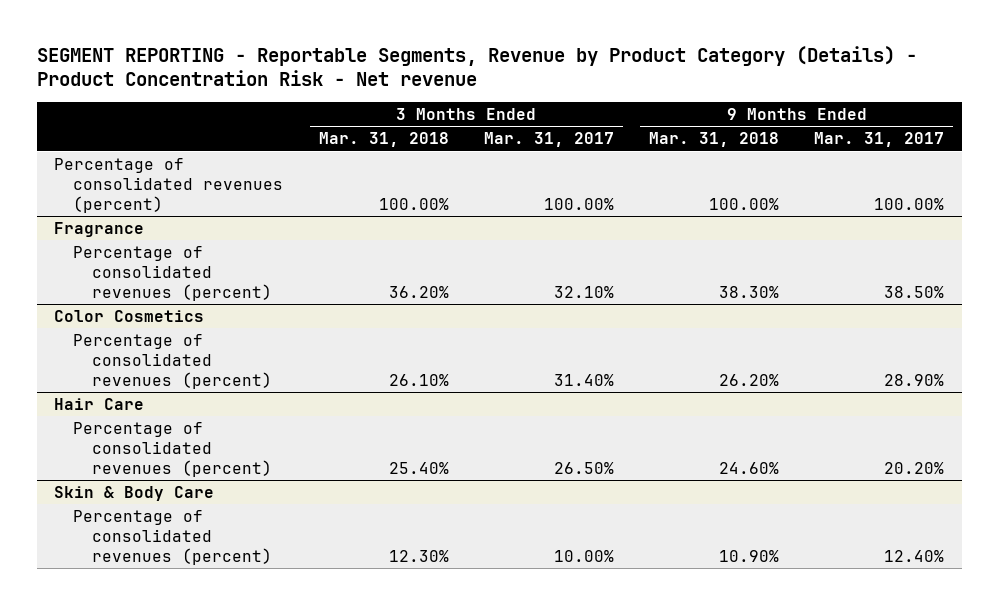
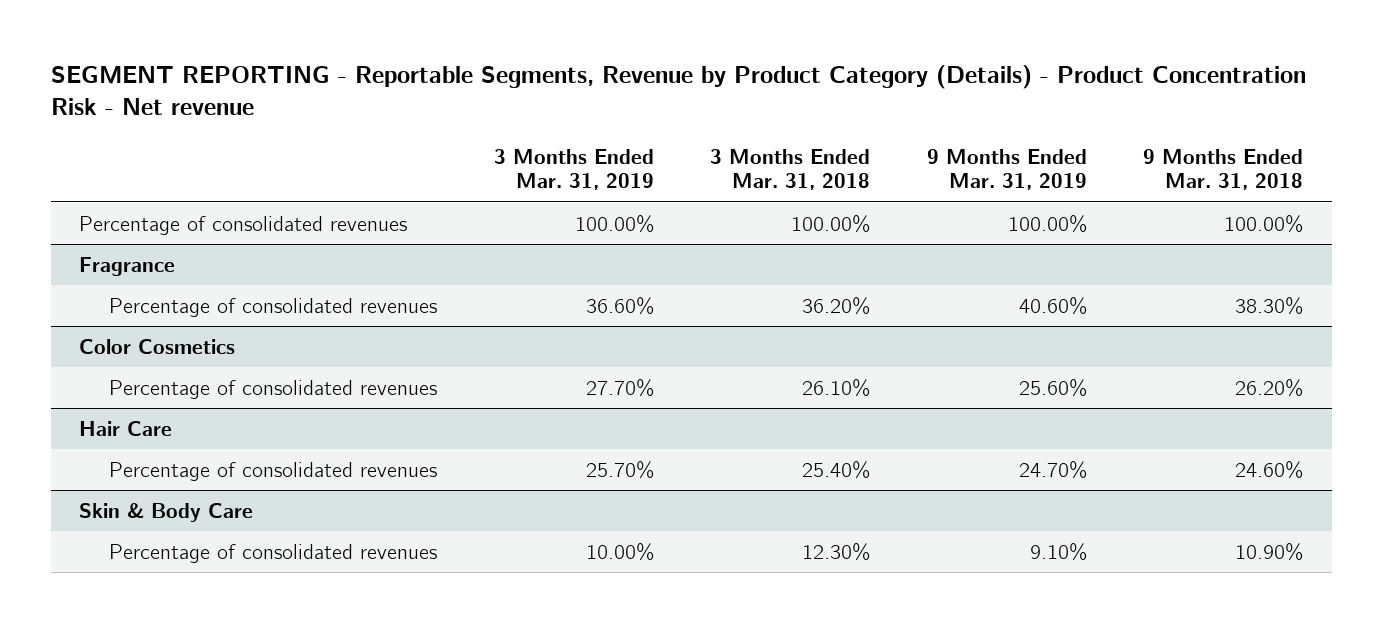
[483,132,614,148] Mar. 31, 2017 -> none
[814,132,945,148] Mar. 31, 2017 -> none
none -> [493,148,654,191] 3 Months Ended Mar. 31, 2019
none -> [926,148,1087,191] 9 Months Ended Mar. 31, 2019
[54,157,284,214] Percentage of consolidated revenues (percent) -> [78,215,407,235] Percentage of consolidated revenues
[73,245,273,302] Percentage of consolidated revenues (percent) -> [109,297,438,317] Percentage of consolidated revenues
[73,333,273,390] Percentage of consolidated revenues (percent) -> [109,379,438,399] Percentage of consolidated revenues
[73,421,273,478] Percentage of consolidated revenues (percent) -> [109,461,438,481] Percentage of consolidated revenues
[73,509,273,566] Percentage of consolidated revenues (percent) -> [109,543,438,563] Percentage of consolidated revenues

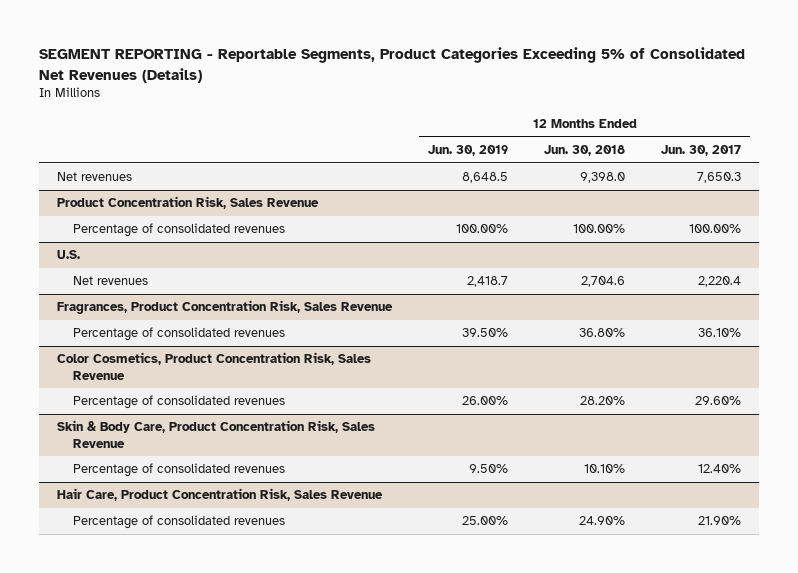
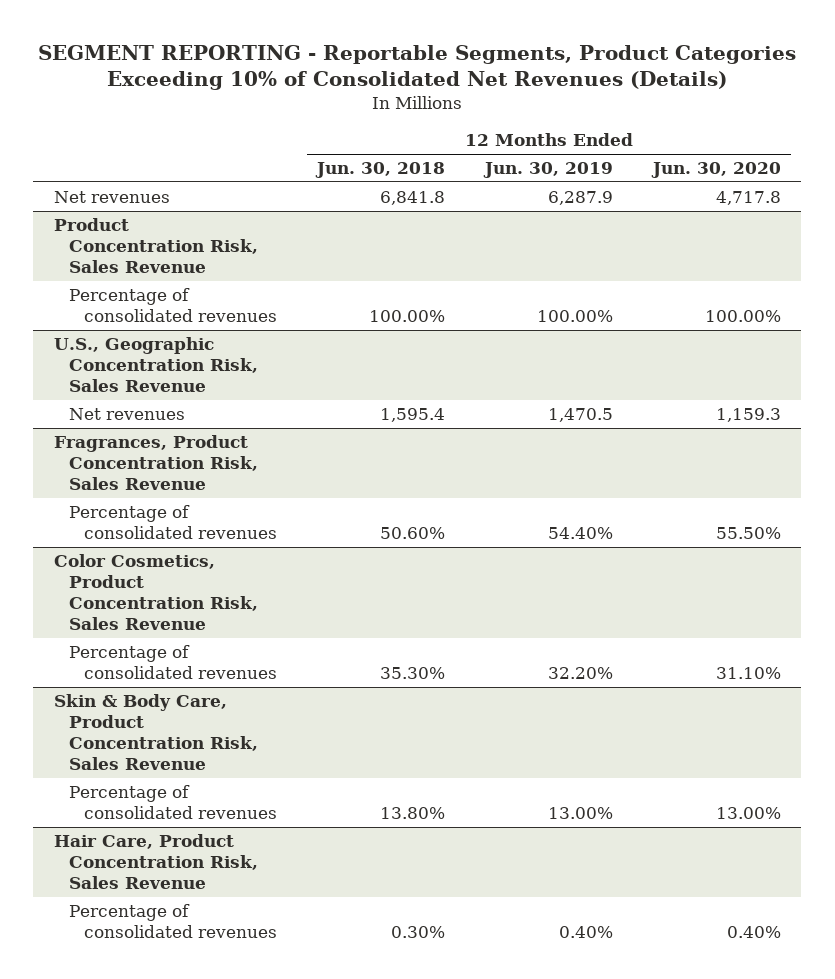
[38,47,745,83] SEGMENT REPORTING - Reportable Segments, Product Categories Exceeding 5% of Consolidated Net Revenues (Details) -> [38,44,797,91] SEGMENT REPORTING - Reportable Segments, Product Categories Exceeding 10% of Consolidated Net Revenues (Details)
[661,145,742,157] Jun. 30, 2017 -> none
none -> [651,162,782,179] Jun. 30, 2020
[462,172,509,184] 8,648.5 -> [548,191,614,206] 6,287.9
[580,172,626,184] 9,398.0 -> [380,191,446,206] 6,841.8
[56,250,80,260] U.S. -> none
none -> [53,337,258,393] U.S., Geographic Concentration Risk, Sales Revenue
[467,276,509,288] 2,418.7 -> [548,408,614,423] 1,470.5
[581,276,626,288] 2,704.6 -> [380,408,446,423] 1,595.4
[462,328,509,338] 39.50% -> [548,527,614,540] 54.40%
[579,328,626,338] 36.80% -> [380,527,446,540] 50.60%
[462,396,509,406] 26.00% -> [548,667,614,680] 32.20%
[580,396,626,406] 28.20% -> [380,667,446,680] 35.30%
[469,464,509,474] 9.50% -> [548,807,614,820] 13.00%
[584,464,626,474] 10.10% -> [380,807,446,820] 13.80%
[462,516,509,526] 25.00% -> [559,926,614,939] 0.40%
[579,516,626,526] 24.90% -> [391,926,446,939] 0.30%

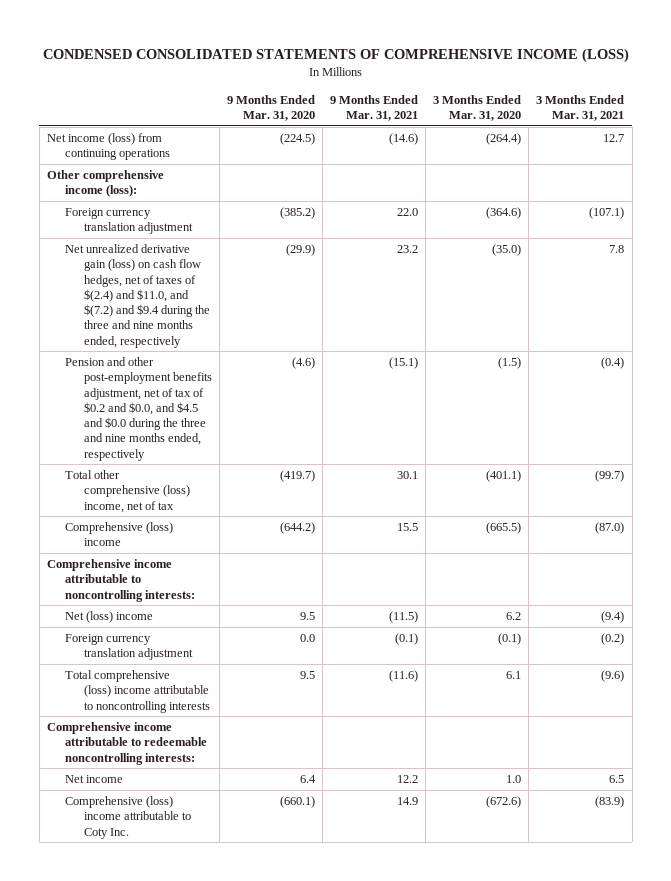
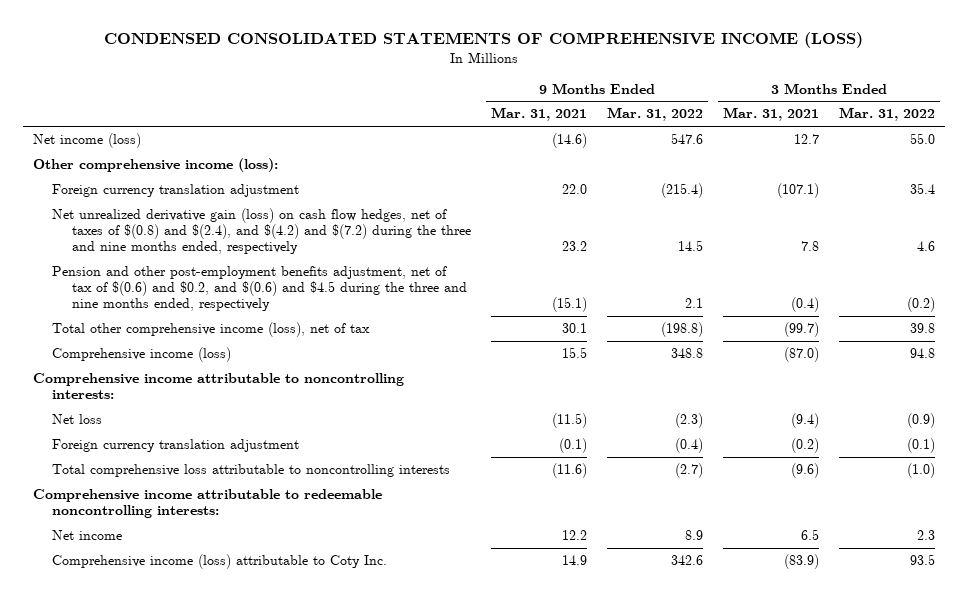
[227,94,316,122] 9 Months Ended Mar. 31, 2020 -> none
[433,94,522,122] 3 Months Ended Mar. 31, 2020 -> none
none -> [607,107,704,122] Mar. 31, 2022
none -> [839,107,936,122] Mar. 31, 2022
[46,132,171,161] Net income (loss) from continuing operations -> [32,133,141,149] Net income (loss)
[65,243,210,348] Net unrealized derivative gain (loss) on cash flow hedges, net of taxes of $(2.4) and $11.0, and $(7.2) and $9.4 during the three and nine months ended, respectively -> [52,208,472,255] Net unrealized derivative gain (loss) on cash flow hedges, net of taxes of $(0.8) and $(2.4), and $(4.2) and $(7.2) during the three and nine months ended, respectively
[65,356,212,461] Pension and other post-employment benefits adjustment, net of tax of $0.2 and $0.0, and $4.5 and $0.0 during the three and nine months ended, respectively -> [52,266,468,312] Pension and other post-employment benefits adjustment, net of tax of $(0.6) and $0.2, and $(0.6) and $4.5 during the three and nine months ended, respectively
[65,469,190,513] Total other comprehensive (loss) income, net of tax -> [52,322,371,338] Total other comprehensive income (loss), net of tax
[65,521,174,547] Comprehensive (loss) income -> [52,347,232,363] Comprehensive income (loss)
[65,610,154,623] Net (loss) income -> [52,414,103,425] Net loss
[65,669,210,713] Total comprehensive (loss) income attributable to noncontrolling interests -> [52,464,451,478] Total comprehensive loss attributable to noncontrolling interests
[65,795,191,839] Comprehensive (loss) income attributable to Coty Inc. -> [52,554,388,570] Comprehensive income (loss) attributable to Coty Inc.

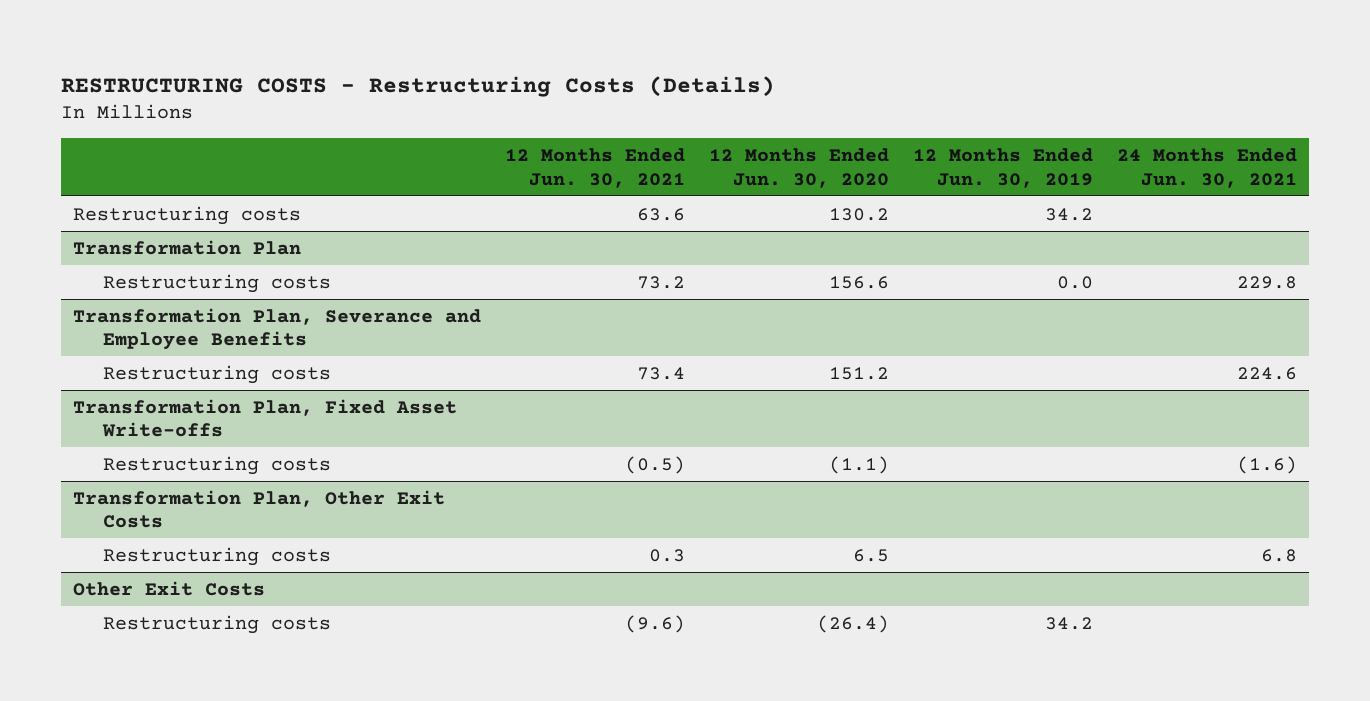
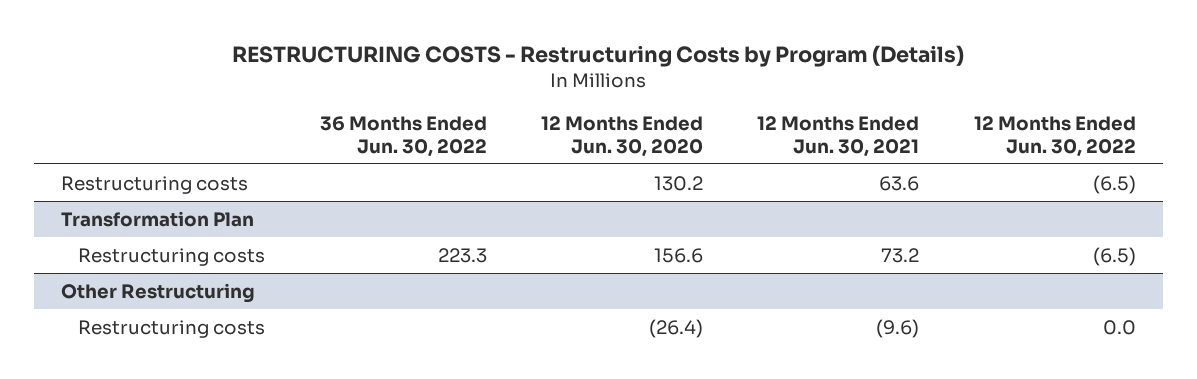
[60,75,775,97] RESTRUCTURING COSTS - Restructuring Costs (Details) -> [232,45,965,68] RESTRUCTURING COSTS - Restructuring Costs by Program (Details)
[912,147,1093,188] 12 Months Ended Jun. 30, 2019 -> none
[1116,147,1297,188] 24 Months Ended Jun. 30, 2021 -> none
none -> [319,116,487,157] 36 Months Ended Jun. 30, 2022
none -> [973,116,1136,157] 12 Months Ended Jun. 30, 2022
[72,307,481,351] Transformation Plan, Severance and Employee Benefits -> none
[102,364,331,384] Restructuring costs -> none
[72,398,457,438] Transformation Plan, Fixed Asset Write-offs -> none
[102,455,331,475] Restructuring costs -> none
[72,489,445,529] Transformation Plan, Other Exit Costs -> none
[102,546,331,566] Restructuring costs -> none
[72,580,265,596] Other Exit Costs -> [61,282,256,303] Other Restructuring

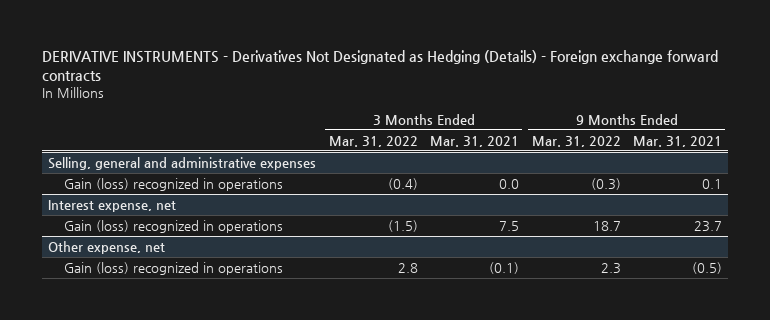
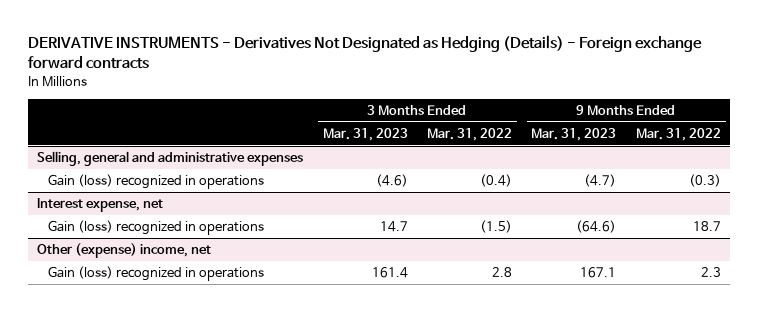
[430,135,520,147] Mar. 31, 2021 -> none
[633,135,723,147] Mar. 31, 2021 -> none
none -> [322,128,408,142] Mar. 31, 2023
none -> [531,128,617,142] Mar. 31, 2023
[48,240,166,254] Other expense, net -> [37,243,212,259] Other (expense) income, net

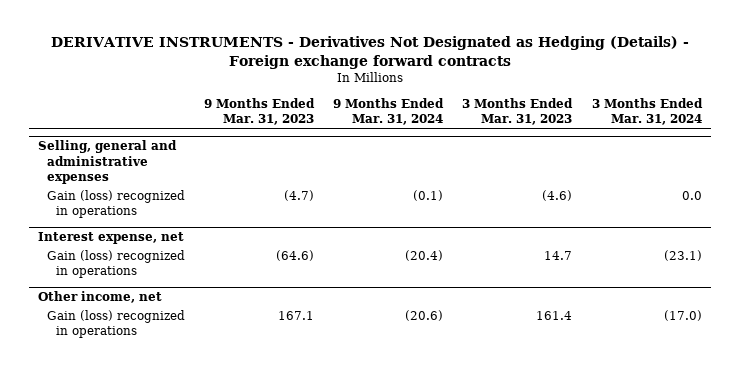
[427,128,513,142] Mar. 31, 2022 -> none
[635,128,721,142] Mar. 31, 2022 -> none
none -> [333,97,445,126] 9 Months Ended Mar. 31, 2024
none -> [591,97,703,126] 3 Months Ended Mar. 31, 2024
[37,243,212,259] Other (expense) income, net -> [38,291,163,304] Other income, net

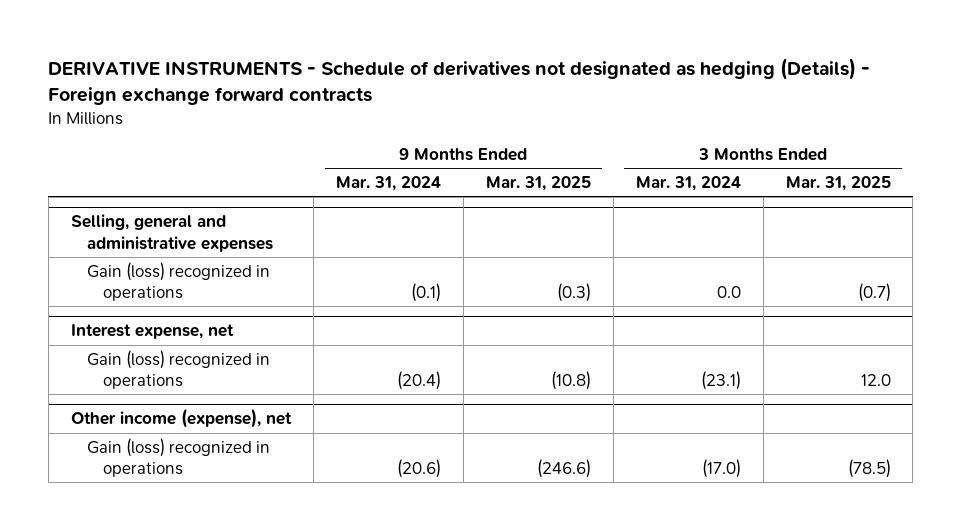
[50,36,689,70] DERIVATIVE INSTRUMENTS - Derivatives Not Designated as Hedging (Details) - Foreign exchange forward contracts -> [48,57,871,105] DERIVATIVE INSTRUMENTS - Schedule of derivatives not designated as hedging (Details) - Foreign exchange forward contracts
[204,97,316,126] 9 Months Ended Mar. 31, 2023 -> none
[462,97,574,126] 3 Months Ended Mar. 31, 2023 -> none
none -> [485,176,591,192] Mar. 31, 2025
none -> [785,176,891,192] Mar. 31, 2025
[38,291,163,304] Other income, net -> [70,408,292,429] Other income (expense), net

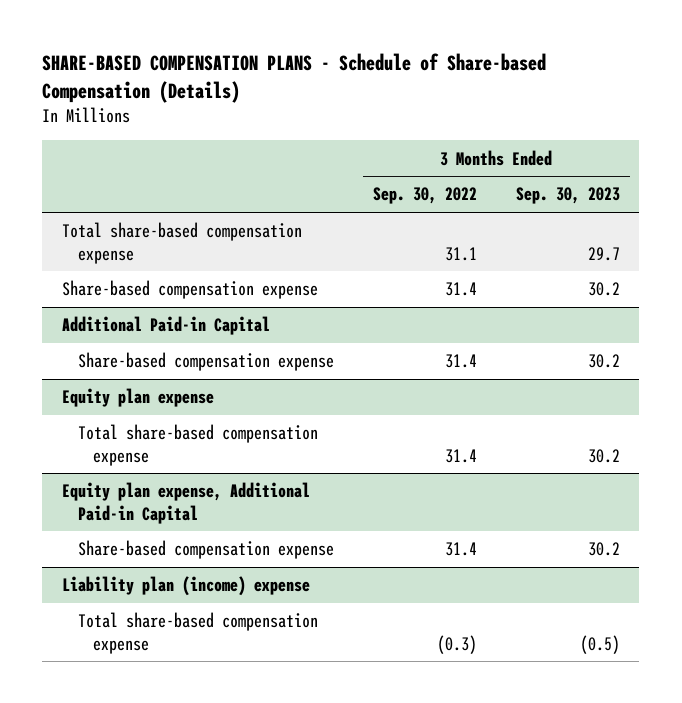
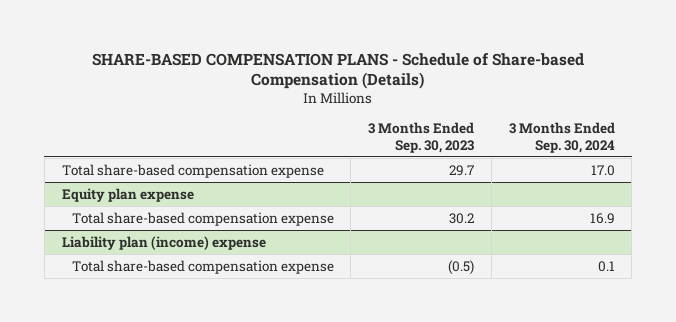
[372,187,477,205] Sep. 30, 2022 -> none
none -> [508,122,615,153] 3 Months Ended Sep. 30, 2024
[61,280,318,300] Share-based compensation expense -> none
[61,316,270,336] Additional Paid-in Capital -> none
[77,352,334,372] Share-based compensation expense -> none
[61,482,310,524] Equity plan expense, Additional Paid-in Capital -> none
[77,540,334,560] Share-based compensation expense -> none

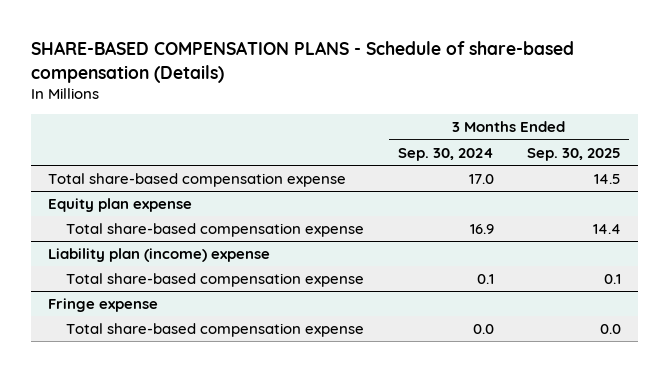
[92,52,585,90] SHARE-BASED COMPENSATION PLANS - Schedule of Share-based Compensation (Details) -> [31,41,575,83] SHARE-BASED COMPENSATION PLANS - Schedule of share-based compensation (Details)
[368,122,475,153] 3 Months Ended Sep. 30, 2023 -> none
none -> [526,147,621,161] Sep. 30, 2025
none -> [48,298,159,313] Fringe expense
none -> [66,323,365,338] Total share-based compensation expense

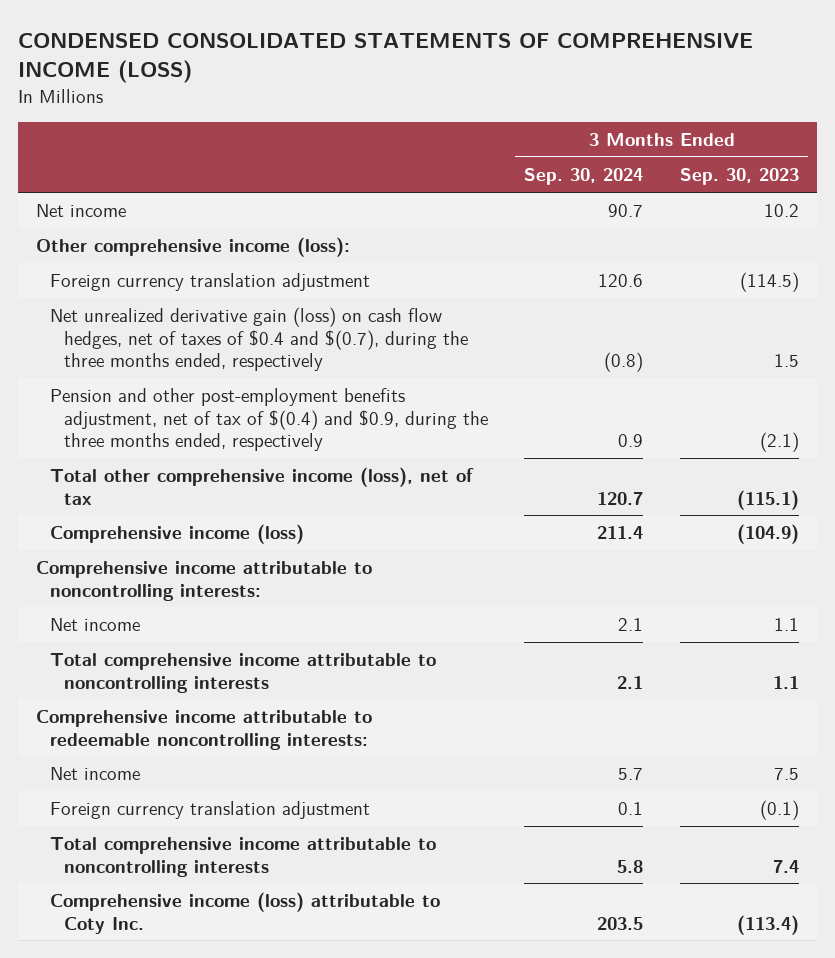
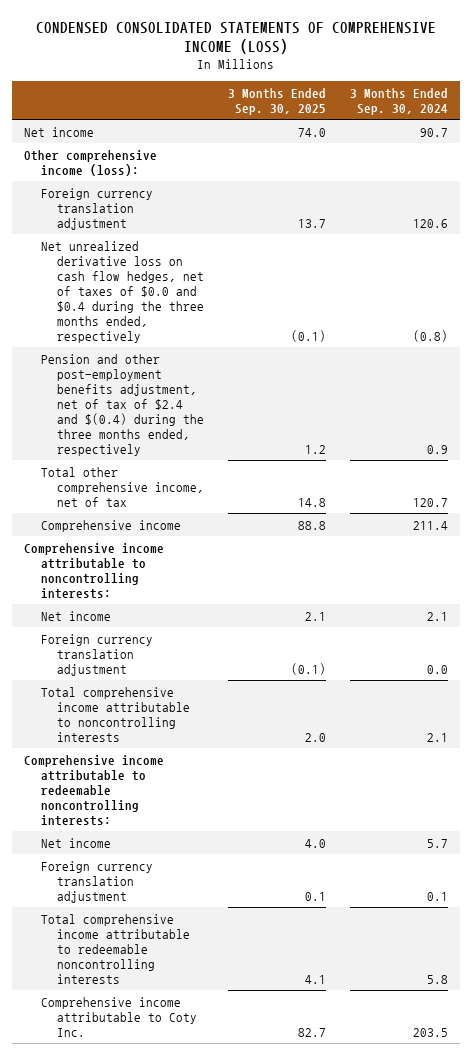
[679,168,799,186] Sep. 30, 2023 -> none
none -> [228,87,327,115] 3 Months Ended Sep. 30, 2025
[50,307,468,371] Net unrealized derivative gain (loss) on cash flow hedges, net of taxes of $0.4 and $(0.7), during the three months ended, respectively -> [40,240,205,343] Net unrealized derivative loss on cash flow hedges, net of taxes of $0.0 and $0.4 during the three months ended, respectively
[50,388,488,451] Pension and other post-employment benefits adjustment, net of tax of $(0.4) and $0.9, during the three months ended, respectively -> [40,353,205,456] Pension and other post-employment benefits adjustment, net of tax of $2.4 and $(0.4) during the three months ended, respectively
[50,467,475,505] Total other comprehensive income (loss), net of tax -> [40,466,205,507] Total other comprehensive income, net of tax
[50,524,305,545] Comprehensive income (loss) -> [40,519,181,532] Comprehensive income
none -> [40,633,153,676] Foreign currency translation adjustment
[50,837,437,877] Total comprehensive income attributable to noncontrolling interests -> [40,913,191,984] Total comprehensive income attributable to redeemable noncontrolling interests
[50,892,441,934] Comprehensive income (loss) attributable to Coty Inc. -> [40,996,198,1037] Comprehensive income attributable to Coty Inc.

